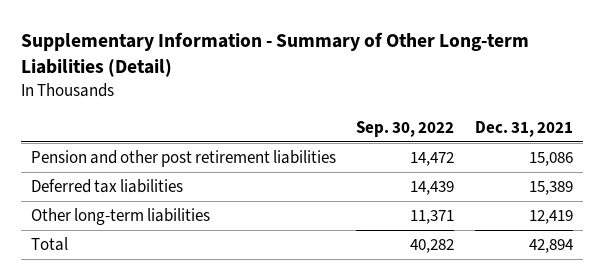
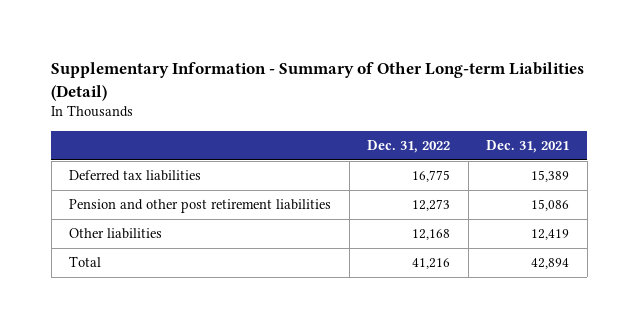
[356,120,455,137] Sep. 30, 2022 -> none
none -> [367,140,451,154] Dec. 31, 2022
[31,150,337,168] Pension and other post retirement liabilities -> [69,199,332,214] Pension and other post retirement liabilities
[31,208,211,226] Other long-term liabilities -> [69,228,163,240] Other liabilities

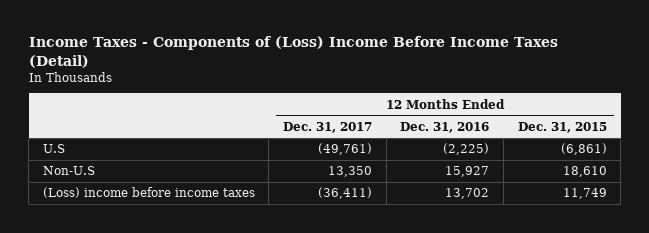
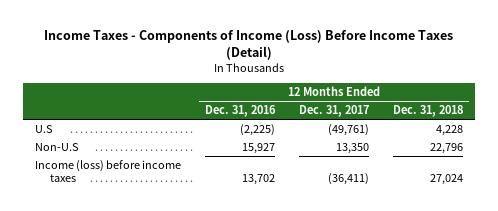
[28,36,558,68] Income Taxes - Components of (Loss) Income Before Income Taxes (Detail) -> [43,29,453,61] Income Taxes - Components of Income (Loss) Before Income Taxes (Detail)
[517,121,607,133] Dec. 31, 2015 -> none
none -> [392,105,463,118] Dec. 31, 2018
[42,187,255,199] (Loss) income before income taxes -> [34,160,181,183] Income (loss) before income taxes

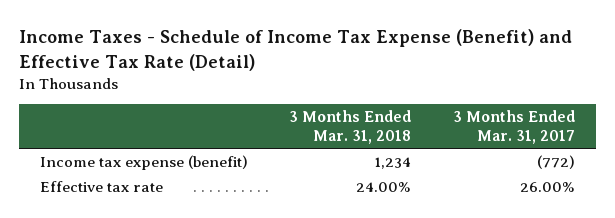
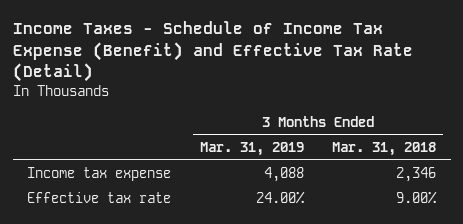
[452,110,575,145] 3 Months Ended Mar. 31, 2017 -> none
none -> [199,141,304,156] Mar. 31, 2019
[39,154,248,170] Income tax expense (benefit) -> [27,167,172,182] Income tax expense
[374,156,412,169] 1,234 -> [396,167,437,183] 2,346
[356,181,412,192] 24.00% -> [396,191,438,205] 9.00%

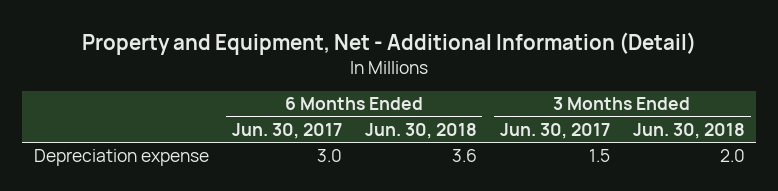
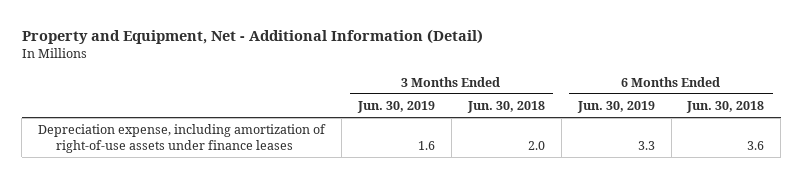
[231,123,342,140] Jun. 30, 2017 -> none
[499,123,610,140] Jun. 30, 2017 -> none
none -> [357,100,436,113] Jun. 30, 2019
none -> [576,100,655,113] Jun. 30, 2019
[33,149,209,167] Depreciation expense -> [38,124,327,154] Depreciation expense, including amortization of right-of-use assets under finance leases

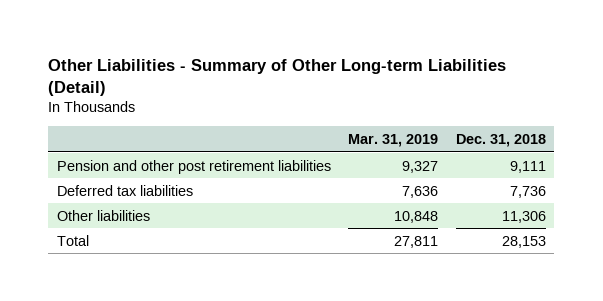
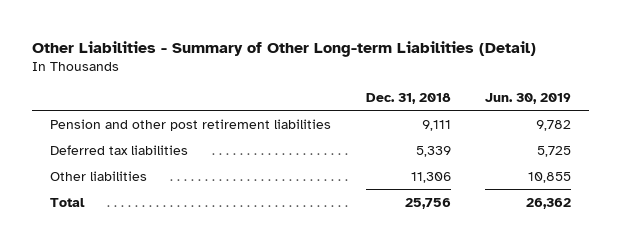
[348,133,439,147] Mar. 31, 2019 -> none
none -> [485,92,572,104] Jun. 30, 2019
[509,185,546,198] 7,736 -> [415,145,451,157] 5,339
[501,235,546,248] 28,153 -> [404,197,451,209] 25,756

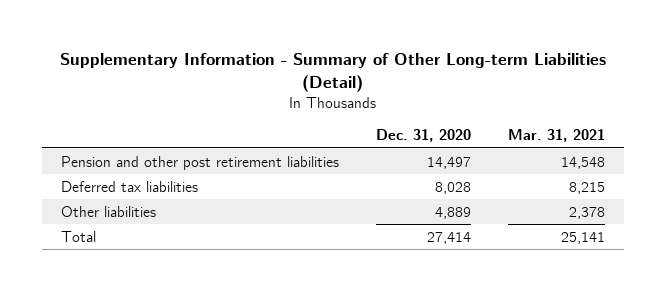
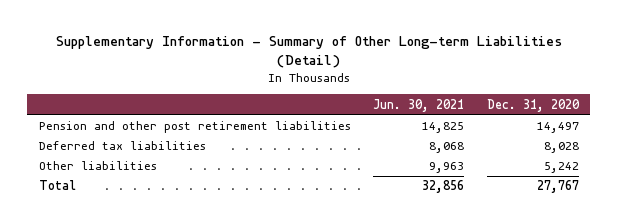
[507,129,605,143] Mar. 31, 2021 -> none
none -> [373,98,465,112] Jun. 30, 2021
[434,206,471,219] 4,889 -> [543,162,579,174] 5,242
[426,231,471,244] 27,414 -> [536,180,579,194] 27,767

